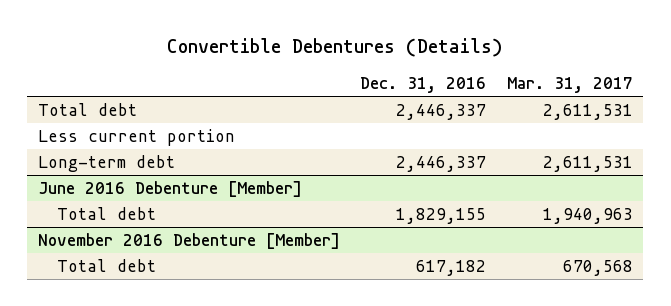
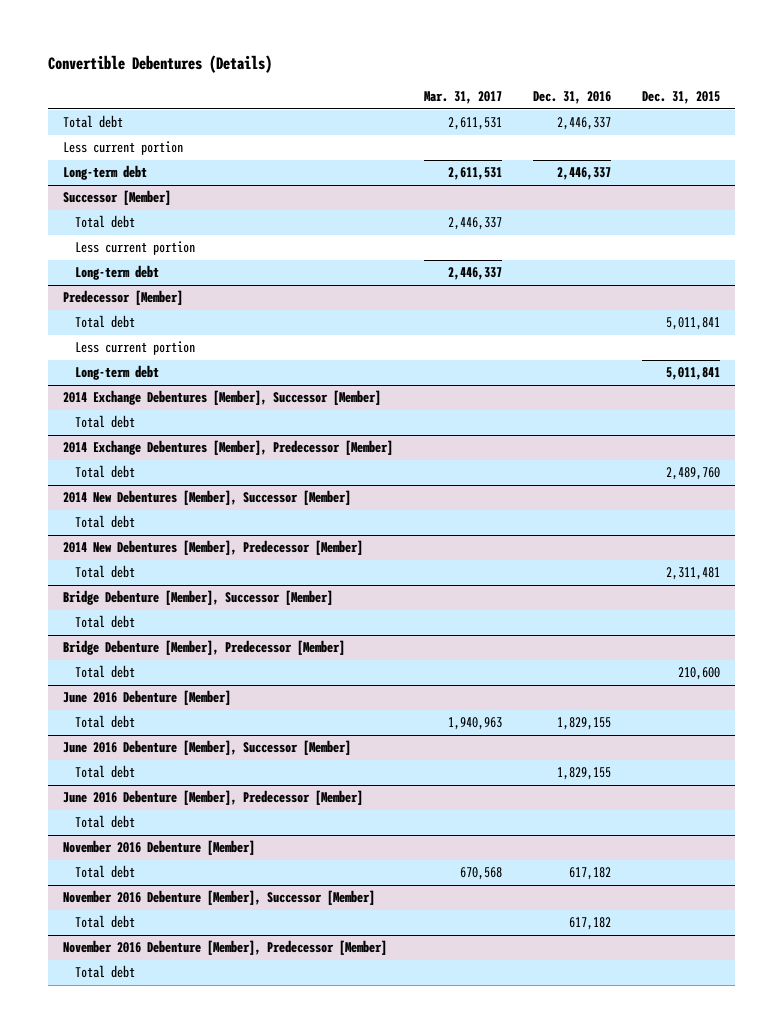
none -> [641,91,720,105] Dec. 31, 2015
none -> [62,190,171,206] Successor [Member]
none -> [75,215,136,229] Total debt
none -> [75,241,196,256] Less current portion
none -> [75,265,160,281] Long-term debt
none -> [62,290,183,306] Predecessor [Member]
none -> [75,315,136,329] Total debt
none -> [75,341,196,356] Less current portion
none -> [75,365,160,381] Long-term debt
none -> [62,390,381,406] 2014 Exchange Debentures [Member], Successor [Member]
none -> [75,415,136,429] Total debt
none -> [62,440,393,456] 2014 Exchange Debentures [Member], Predecessor [Member]
none -> [75,465,136,479] Total debt
none -> [62,490,351,506] 2014 New Debentures [Member], Successor [Member]
none -> [75,515,136,529] Total debt
none -> [62,540,363,556] 2014 New Debentures [Member], Predecessor [Member]
none -> [75,565,136,579] Total debt
none -> [62,590,333,606] Bridge Debenture [Member], Successor [Member]
none -> [75,615,136,629] Total debt
none -> [62,640,345,656] Bridge Debenture [Member], Predecessor [Member]
none -> [75,665,136,679] Total debt
none -> [62,740,351,756] June 2016 Debenture [Member], Successor [Member]
none -> [75,765,136,779] Total debt
none -> [62,790,363,806] June 2016 Debenture [Member], Predecessor [Member]
none -> [75,815,136,829] Total debt
none -> [62,890,375,906] November 2016 Debenture [Member], Successor [Member]
none -> [75,915,136,929] Total debt
none -> [62,940,387,956] November 2016 Debenture [Member], Predecessor [Member]
none -> [75,965,136,979] Total debt

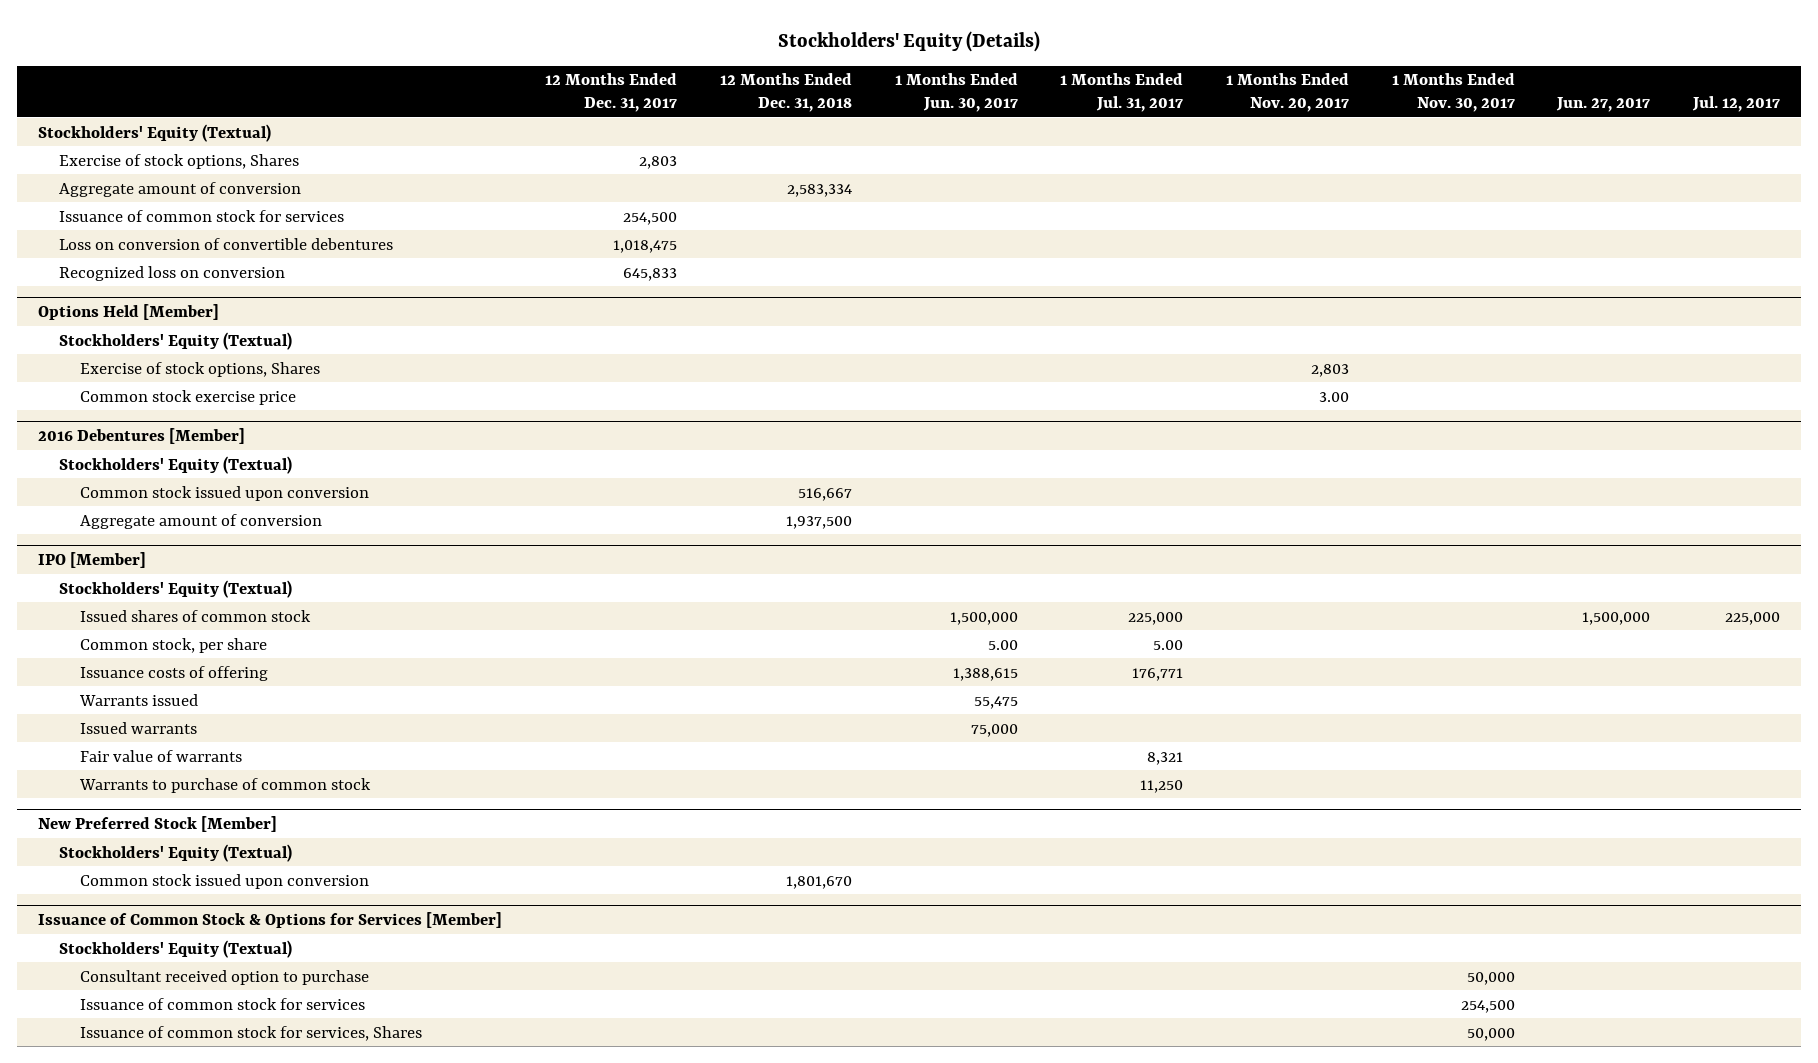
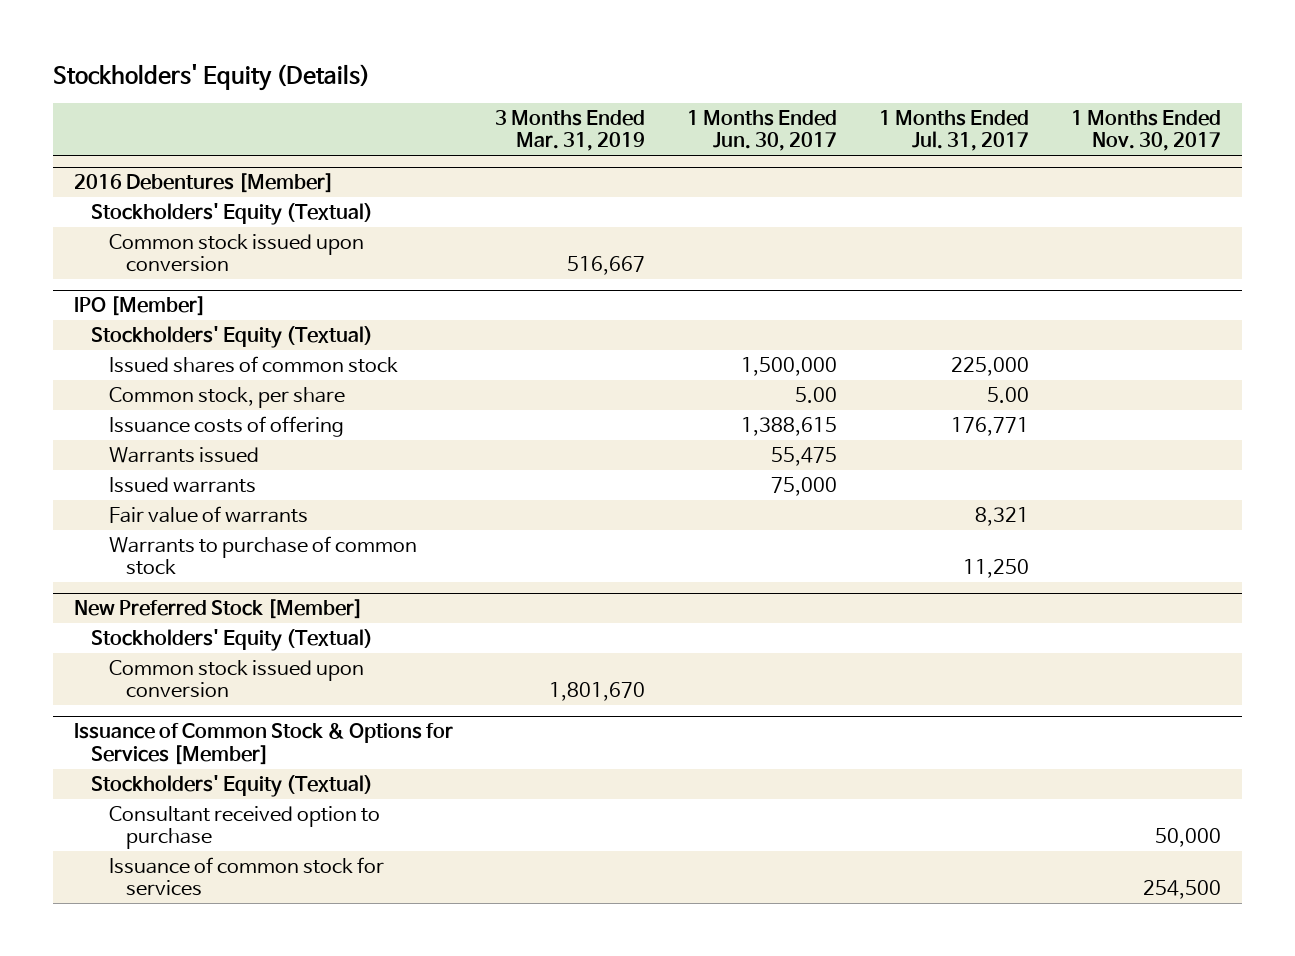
[545,73,678,113] 12 Months Ended Dec. 31, 2017 -> none
[719,73,852,113] 12 Months Ended Dec. 31, 2018 -> none
[1225,73,1349,113] 1 Months Ended Nov. 20, 2017 -> none
[1556,97,1651,113] Jun. 27, 2017 -> none
[1691,96,1780,113] Jul. 12, 2017 -> none
none -> [495,109,646,152] 3 Months Ended Mar. 31, 2019
[38,123,272,142] Stockholders' Equity (Textual) -> none
[59,153,300,169] Exercise of stock options, Shares -> none
[59,181,302,197] Aggregate amount of conversion -> none
[59,209,345,222] Issuance of common stock for services -> none
[59,237,394,250] Loss on conversion of convertible debentures -> none
[59,265,286,281] Recognized loss on conversion -> none
[38,304,220,321] Options Held [Member] -> none
[59,331,293,350] Stockholders' Equity (Textual) -> none
[80,361,321,377] Exercise of stock options, Shares -> none
[80,389,297,405] Common stock exercise price -> none
[80,513,323,529] Aggregate amount of conversion -> none
[80,1025,423,1041] Issuance of common stock for services, Shares -> none

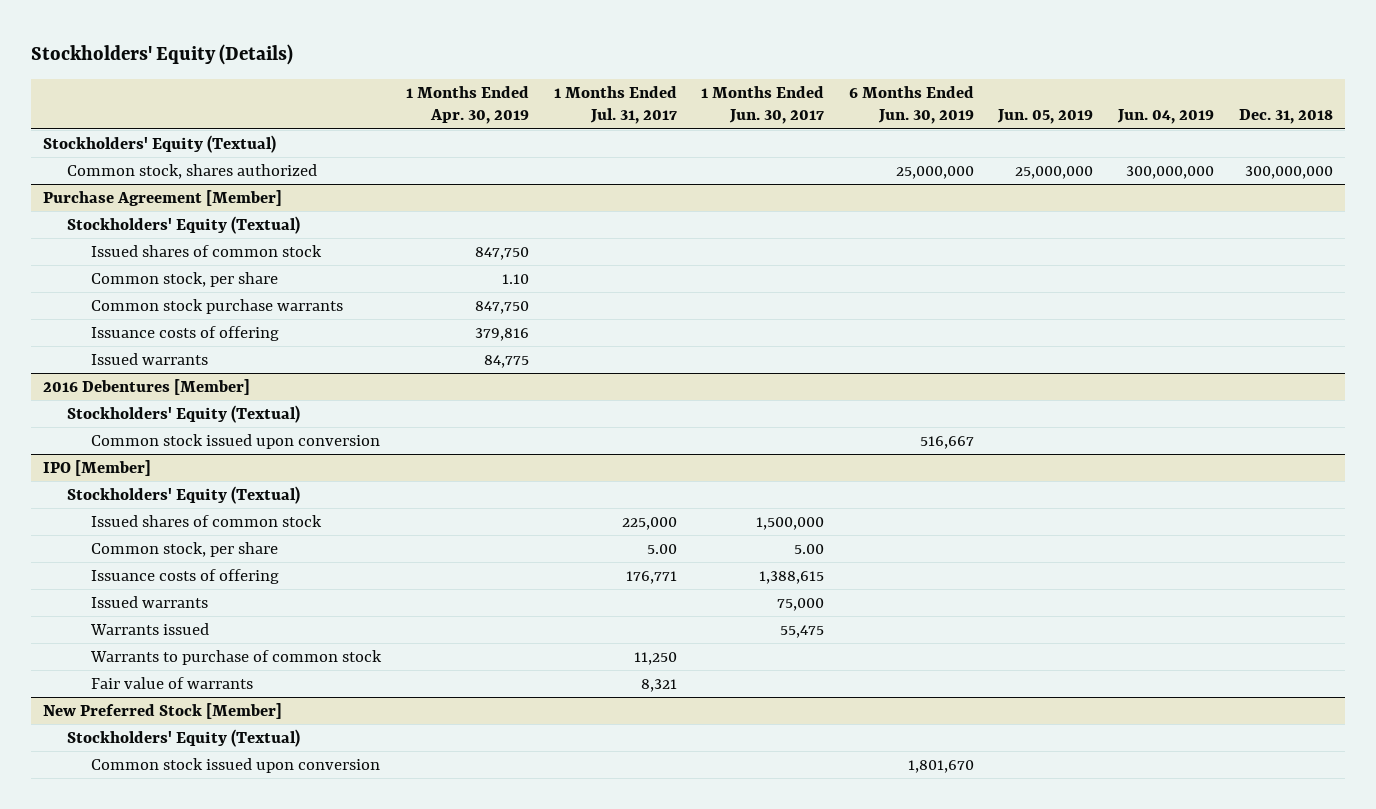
[495,109,646,152] 3 Months Ended Mar. 31, 2019 -> none
[1070,109,1221,152] 1 Months Ended Nov. 30, 2017 -> none
none -> [405,85,529,125] 1 Months Ended Apr. 30, 2019
none -> [848,85,974,125] 6 Months Ended Jun. 30, 2019
none -> [997,109,1094,125] Jun. 05, 2019
none -> [1117,109,1215,125] Jun. 04, 2019
none -> [1238,109,1333,125] Dec. 31, 2018
none -> [42,135,276,154] Stockholders' Equity (Textual)
none -> [67,164,318,180] Common stock, shares authorized
none -> [42,190,282,207] Purchase Agreement [Member]
none -> [67,216,301,235] Stockholders' Equity (Textual)
none -> [91,245,323,258] Issued shares of common stock
none -> [91,272,279,288] Common stock, per share
none -> [91,299,344,315] Common stock purchase warrants
none -> [91,326,280,342] Issuance costs of offering
none -> [91,353,209,366] Issued warrants
[108,446,259,463] Warrants issued -> [90,623,210,636] Warrants issued
[108,505,308,523] Fair value of warrants -> [91,677,254,690] Fair value of warrants
[74,723,454,765] Issuance of Common Stock & Options for Services [Member] -> none
[91,774,374,797] Stockholders' Equity (Textual) -> none
[108,805,380,850] Consultant received option to purchase -> none
[108,856,384,897] Issuance of common stock for services -> none

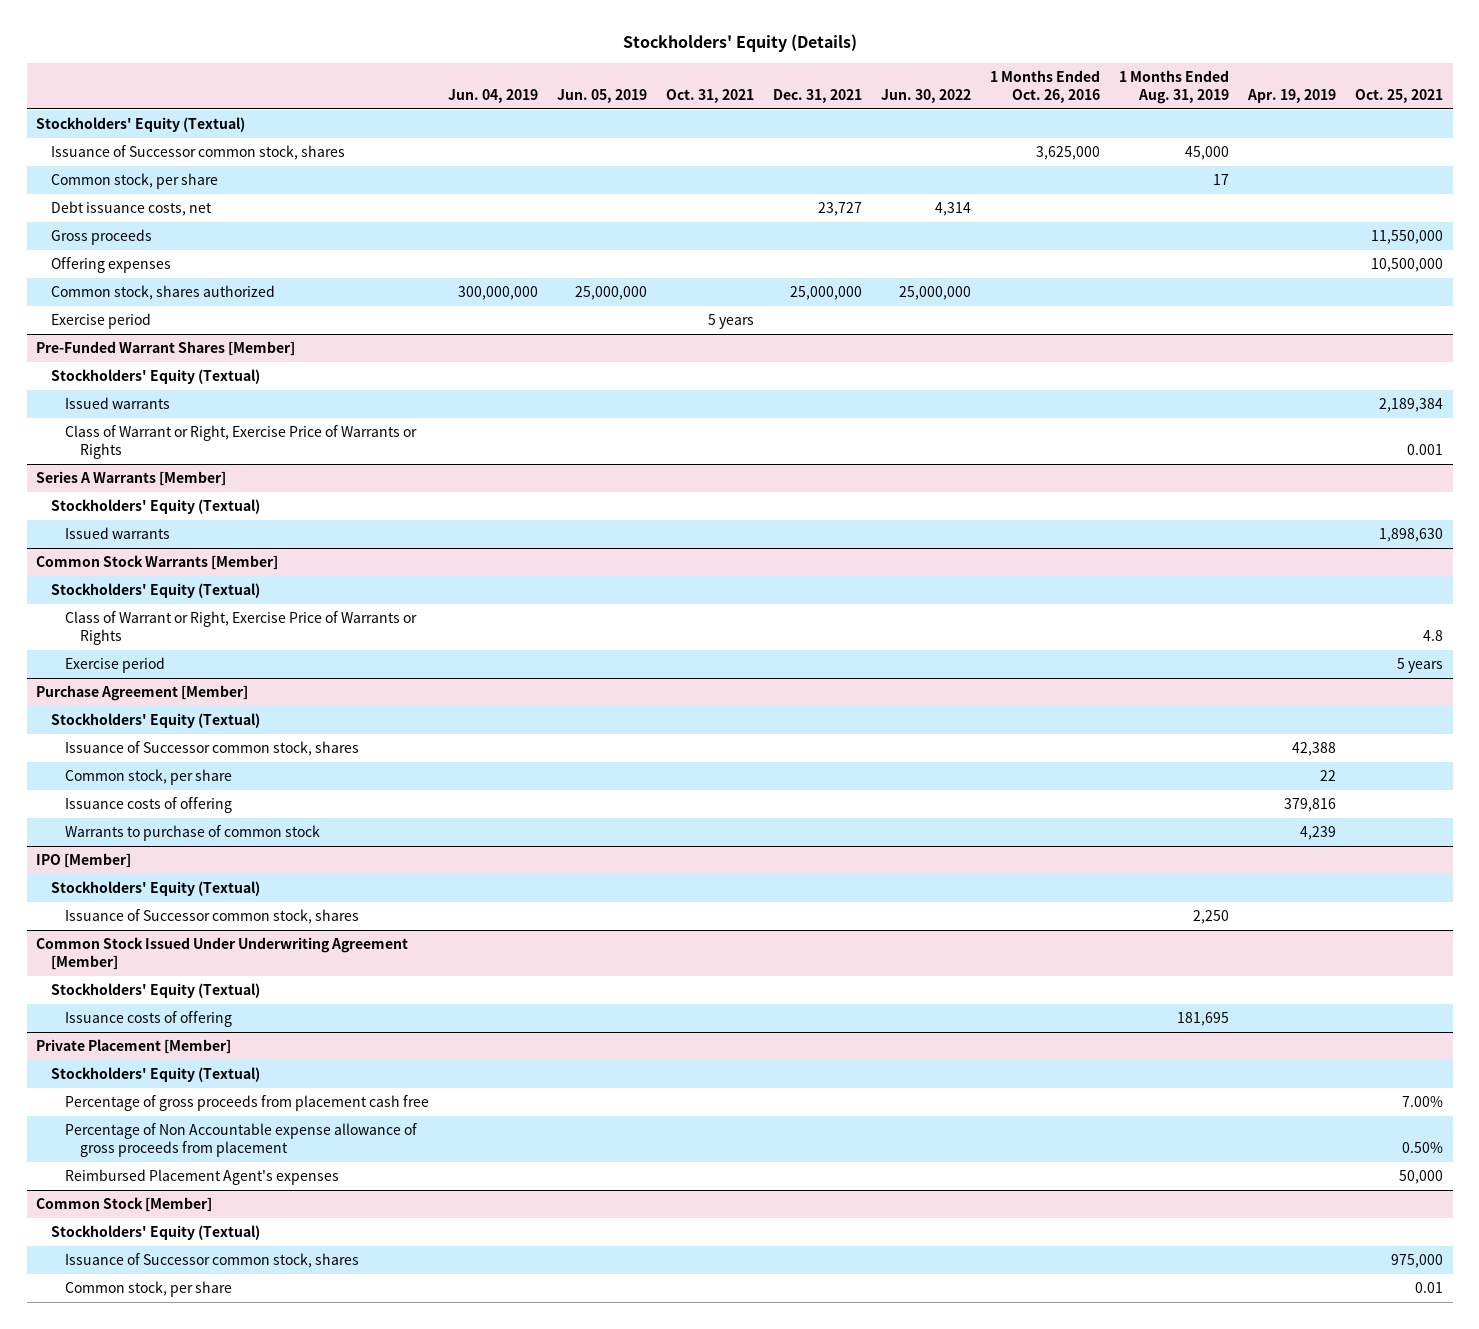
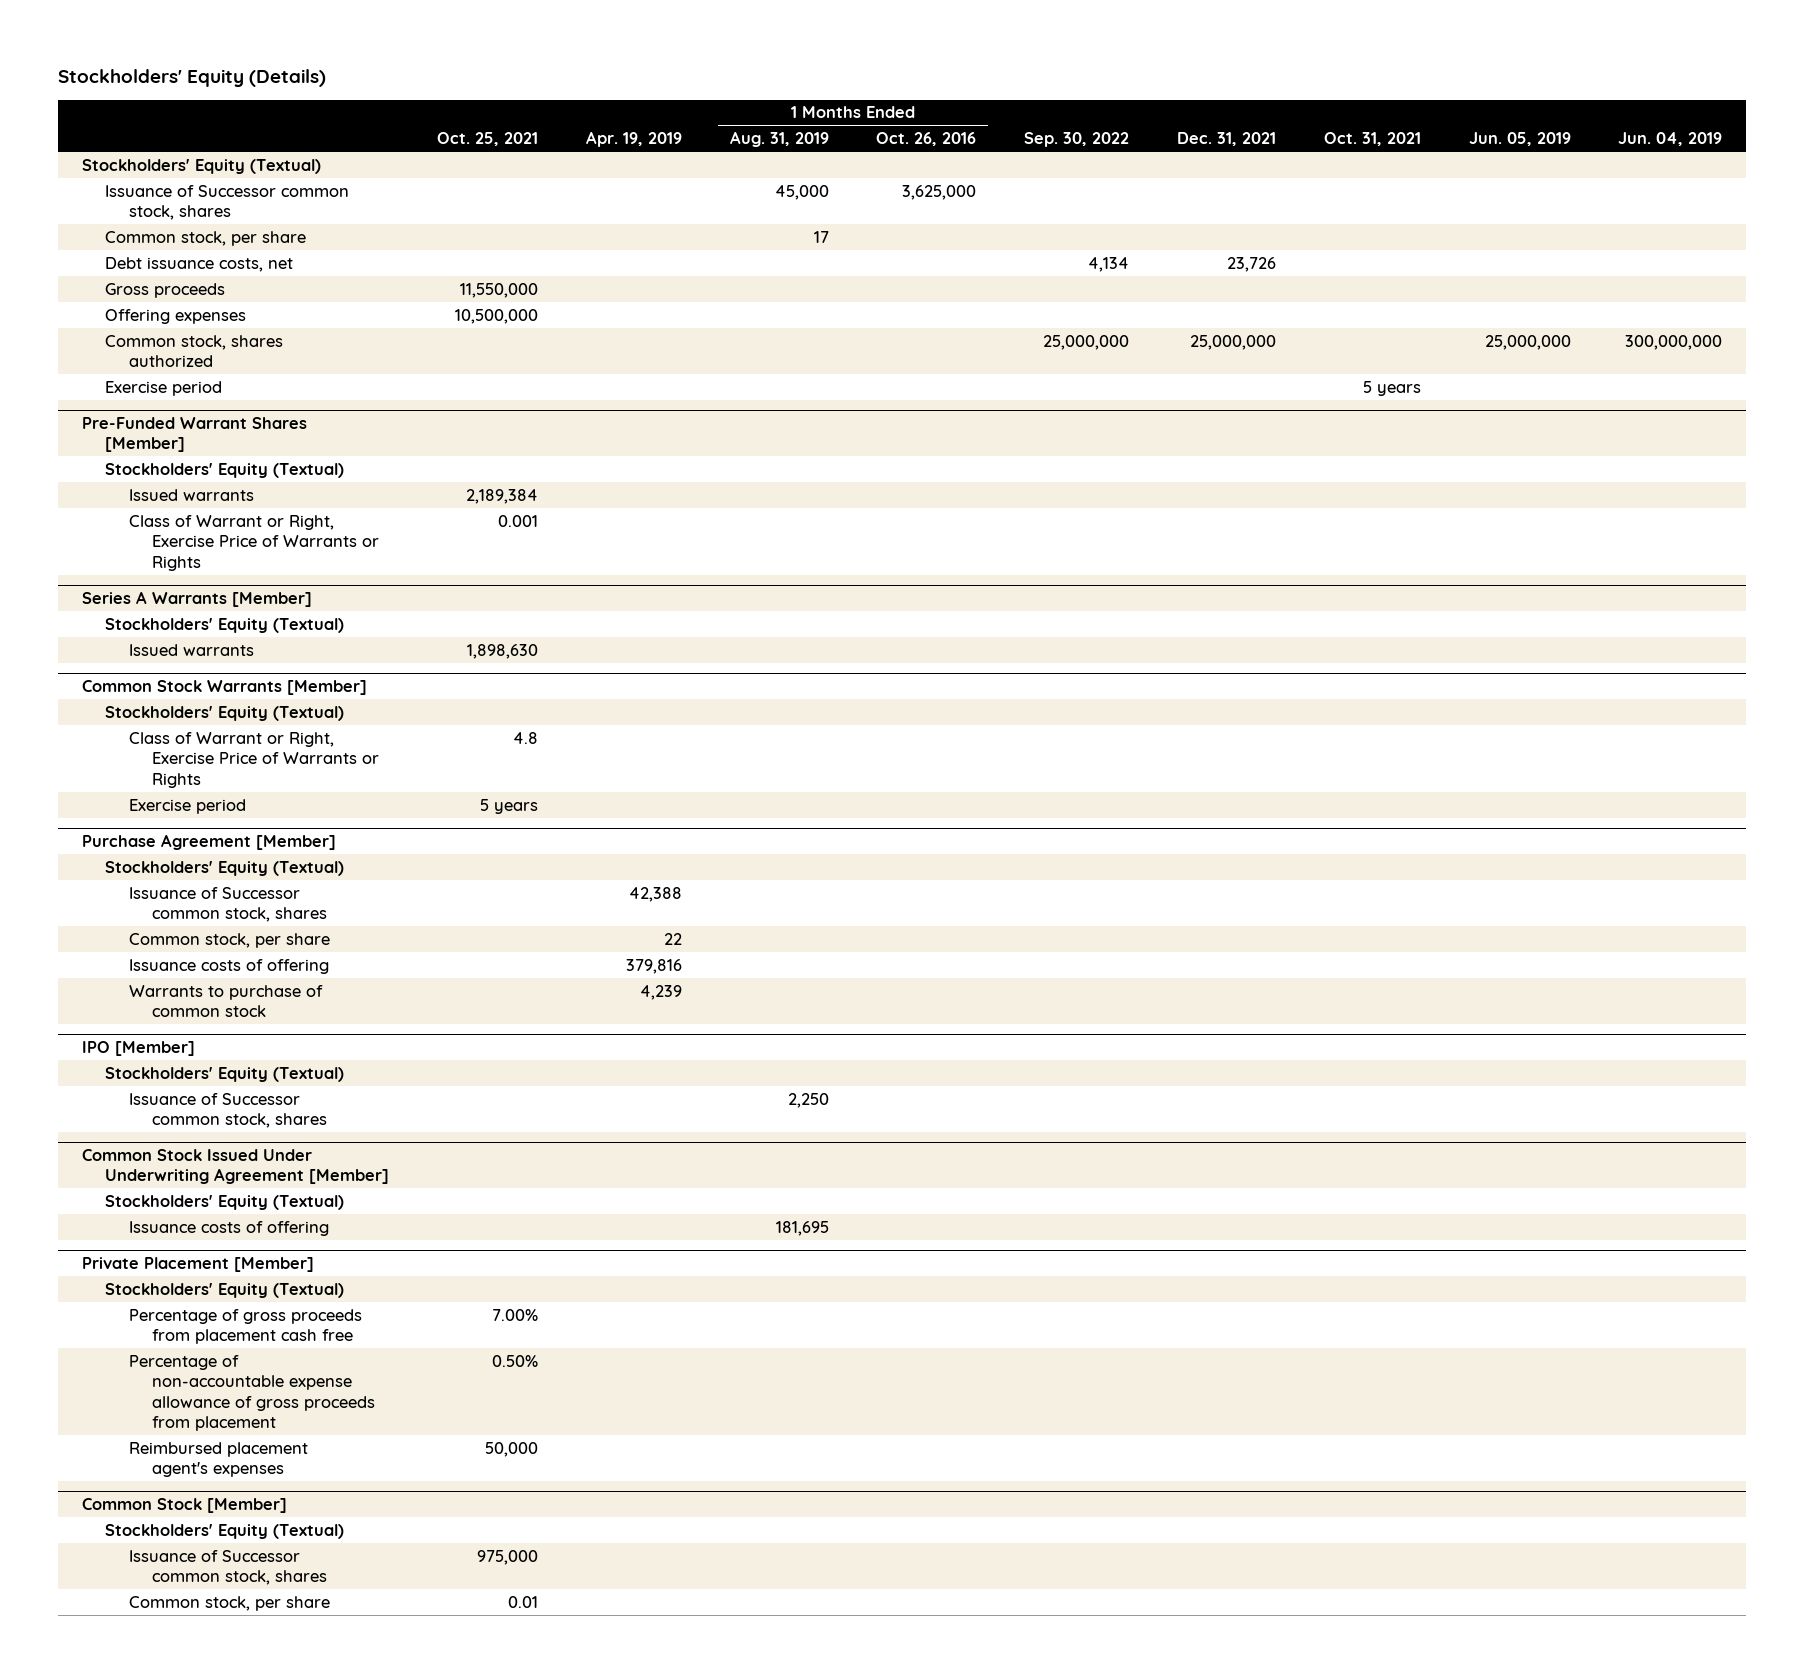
[881,88,972,103] Jun. 30, 2022 -> none
none -> [1024,132,1130,148] Sep. 30, 2022
[818,202,863,217] 23,727 -> [1227,256,1277,272] 23,726
[65,1123,418,1158] Percentage of Non Accountable expense allowance of gross proceeds from placement -> [128,1354,376,1431] Percentage of non-accountable expense allowance of gross proceeds from placement
[65,1169,340,1186] Reimbursed Placement Agent's expenses -> [128,1441,308,1478] Reimbursed placement agent's expenses

